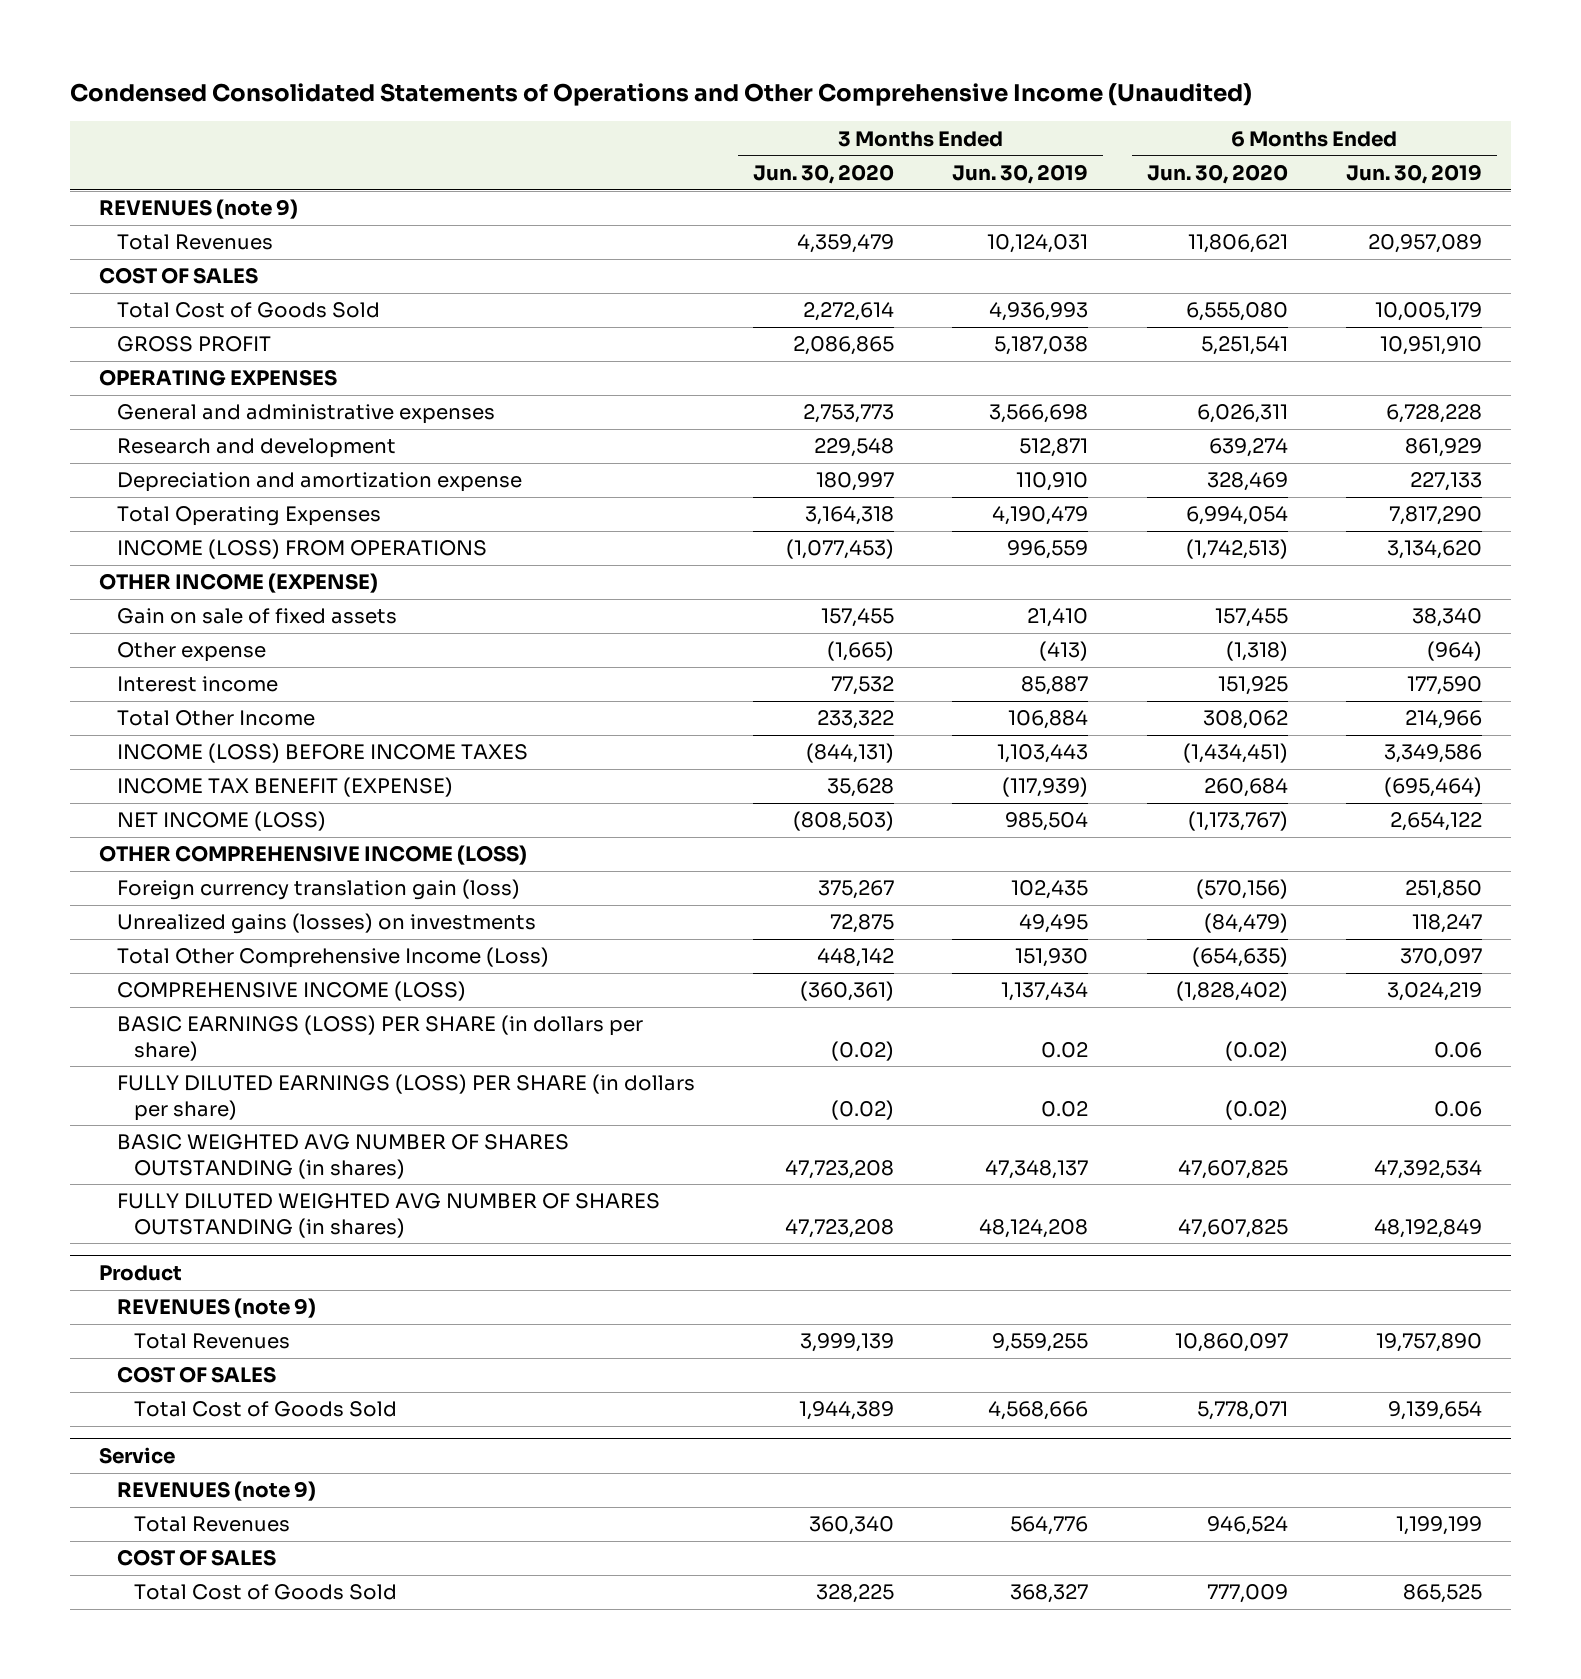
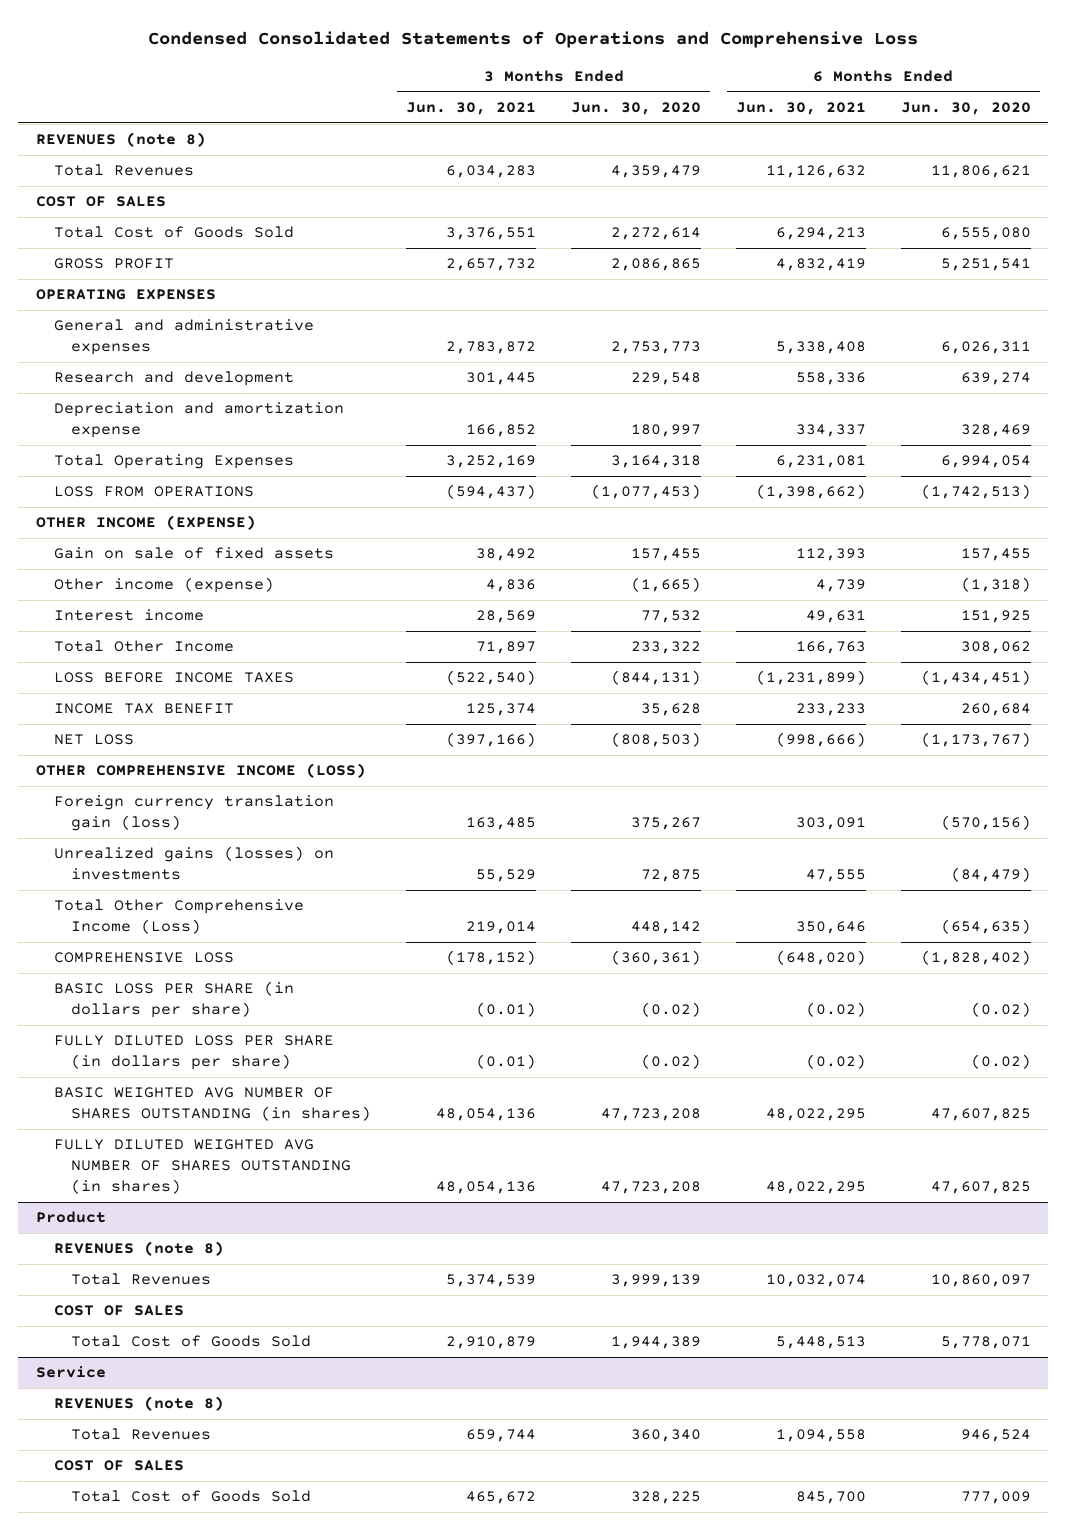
[69,83,1252,107] Condensed Consolidated Statements of Operations and Other Comprehensive Income (Unaudited) -> [148,30,919,48] Condensed Consolidated Statements of Operations and Comprehensive Loss
[952,163,1089,184] Jun. 30, 2019 -> none
[1345,163,1482,184] Jun. 30, 2019 -> none
none -> [406,101,537,115] Jun. 30, 2021
none -> [736,101,867,115] Jun. 30, 2021
[99,199,299,220] REVENUES (note 9) -> [35,132,206,148] REVENUES (note 8)
[116,539,487,560] INCOME (LOSS) FROM OPERATIONS -> [53,486,254,498] LOSS FROM OPERATIONS
[116,642,266,663] Other expense -> [53,577,274,594] Other income (expense)
[116,743,528,764] INCOME (LOSS) BEFORE INCOME TAXES -> [53,672,294,684] LOSS BEFORE INCOME TAXES
[116,777,453,798] INCOME TAX BENEFIT (EXPENSE) -> [53,703,234,715] INCOME TAX BENEFIT
[116,811,326,832] NET INCOME (LOSS) -> [53,734,134,746] NET LOSS
[116,981,466,1002] COMPREHENSIVE INCOME (LOSS) -> [53,952,234,964] COMPREHENSIVE LOSS
[116,1015,643,1061] BASIC EARNINGS (LOSS) PER SHARE (in dollars per share) -> [53,981,294,1019] BASIC LOSS PER SHARE (in dollars per share)
[116,1074,695,1121] FULLY DILUTED EARNINGS (LOSS) PER SHARE (in dollars per share) -> [53,1035,334,1071] FULLY DILUTED LOSS PER SHARE (in dollars per share)
[116,1298,316,1319] REVENUES (note 9) -> [53,1241,224,1257] REVENUES (note 8)
[116,1481,316,1502] REVENUES (note 9) -> [53,1396,224,1412] REVENUES (note 8)

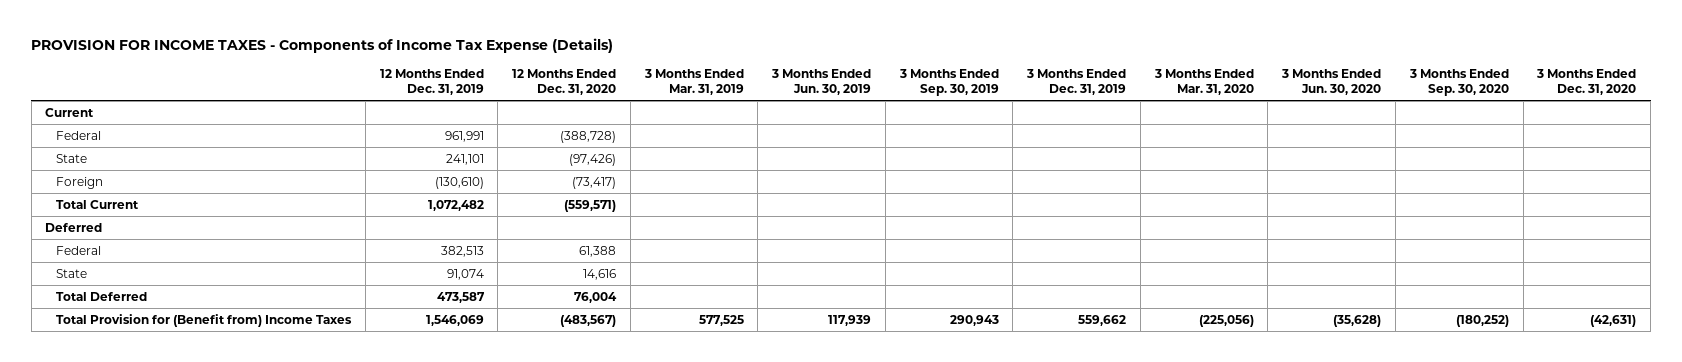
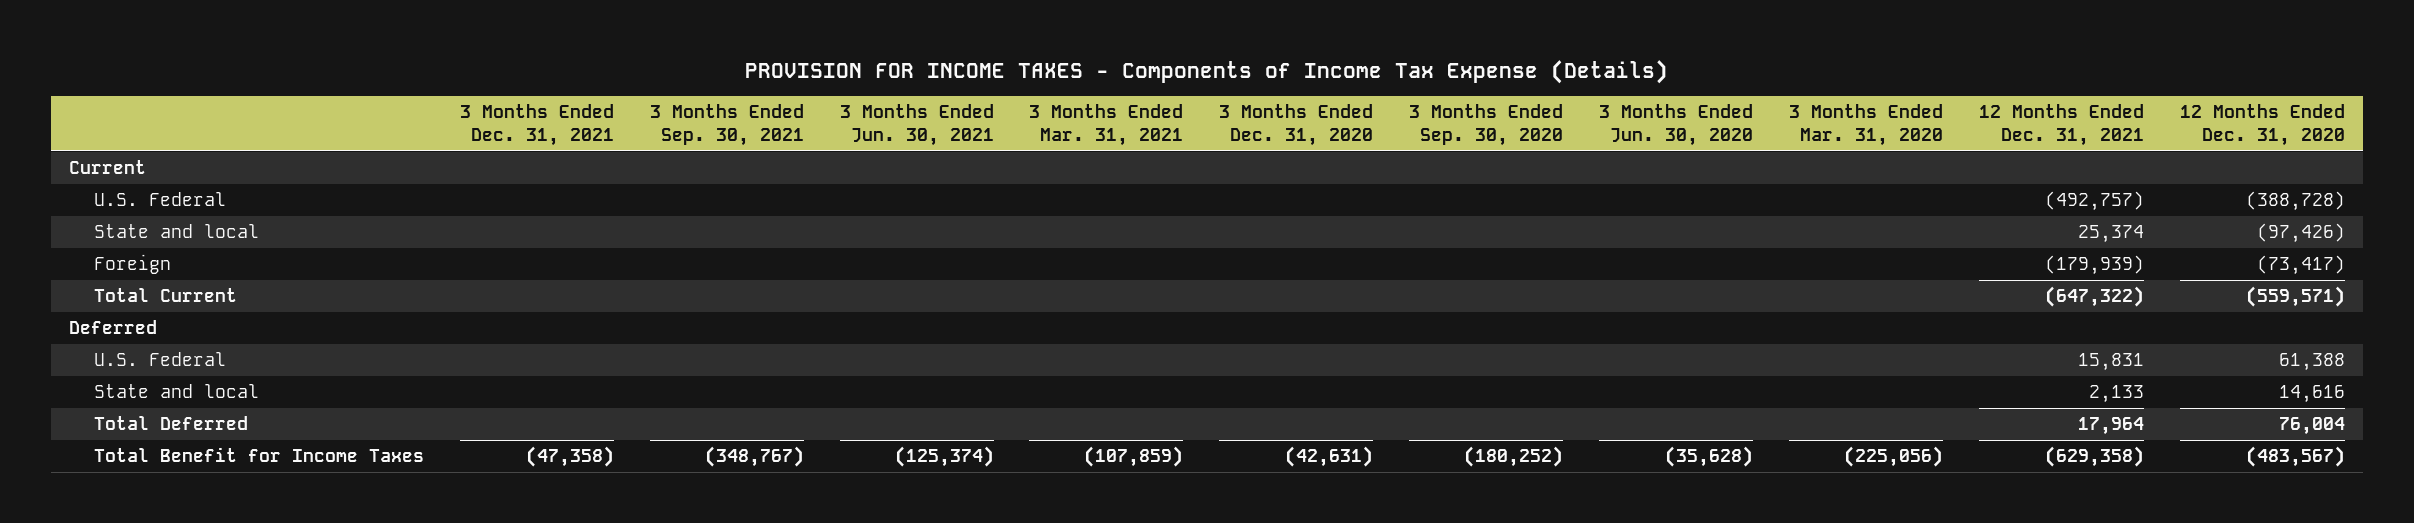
[379,69,484,95] 12 Months Ended Dec. 31, 2019 -> none
[643,69,744,95] 3 Months Ended Mar. 31, 2019 -> none
[771,69,872,95] 3 Months Ended Jun. 30, 2019 -> none
[898,69,999,96] 3 Months Ended Sep. 30, 2019 -> none
[1026,69,1127,95] 3 Months Ended Dec. 31, 2019 -> none
none -> [459,104,614,146] 3 Months Ended Dec. 31, 2021
none -> [649,104,804,146] 3 Months Ended Sep. 30, 2021
none -> [839,104,994,146] 3 Months Ended Jun. 30, 2021
none -> [1029,104,1184,146] 3 Months Ended Mar. 31, 2021
none -> [1978,104,2144,146] 12 Months Ended Dec. 31, 2021
[56,130,102,140] Federal -> [93,192,226,207] U.S. Federal
[56,153,88,163] State -> [93,224,259,239] State and local
[56,245,102,255] Federal -> [93,352,226,367] U.S. Federal
[56,268,88,278] State -> [93,384,259,399] State and local
[56,313,353,327] Total Provision for (Benefit from) Income Taxes -> [93,447,424,463] Total Benefit for Income Taxes

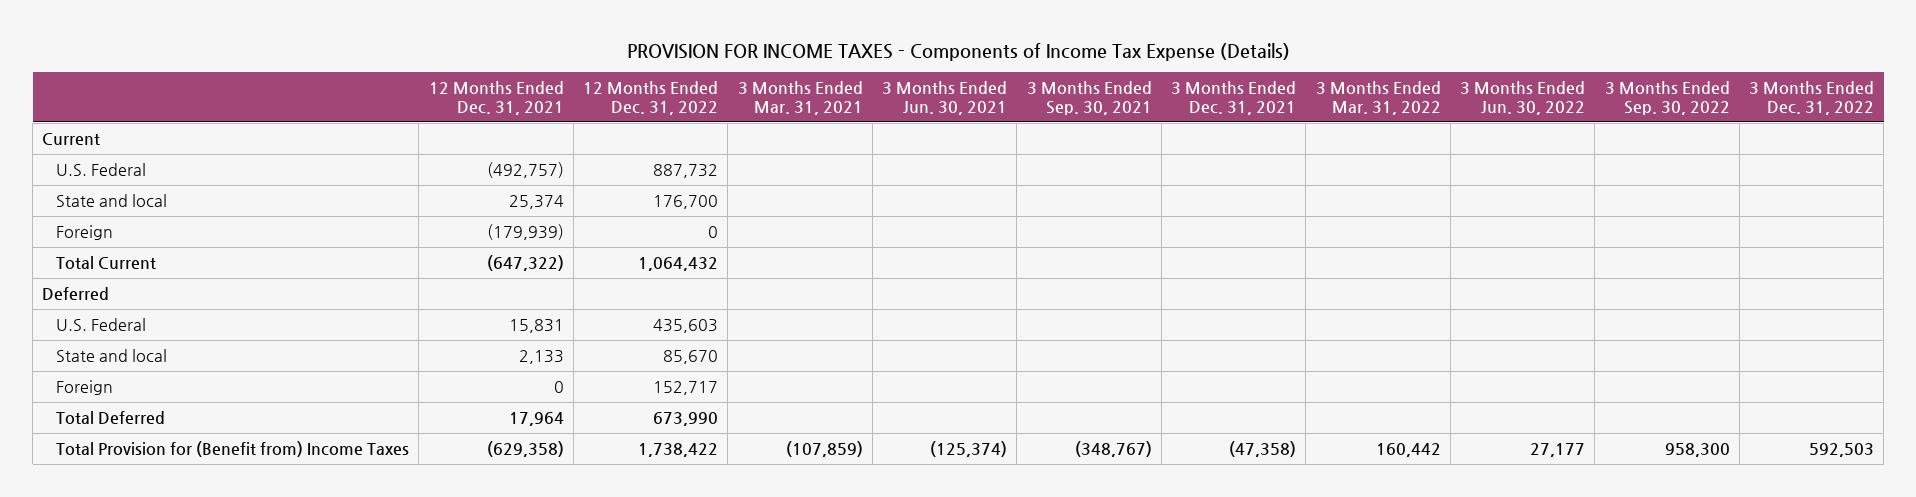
[1219,104,1374,146] 3 Months Ended Dec. 31, 2020 -> none
[1409,104,1564,146] 3 Months Ended Sep. 30, 2020 -> none
[1599,104,1754,146] 3 Months Ended Jun. 30, 2020 -> none
[1789,104,1944,146] 3 Months Ended Mar. 31, 2020 -> none
[2179,104,2345,146] 12 Months Ended Dec. 31, 2020 -> none
none -> [583,80,719,115] 12 Months Ended Dec. 31, 2022
none -> [1315,80,1441,115] 3 Months Ended Mar. 31, 2022
none -> [1460,80,1586,115] 3 Months Ended Jun. 30, 2022
none -> [1604,80,1730,115] 3 Months Ended Sep. 30, 2022
none -> [1749,80,1875,115] 3 Months Ended Dec. 31, 2022
none -> [56,379,114,395] Foreign
[93,447,424,463] Total Benefit for Income Taxes -> [56,440,410,457] Total Provision for (Benefit from) Income Taxes

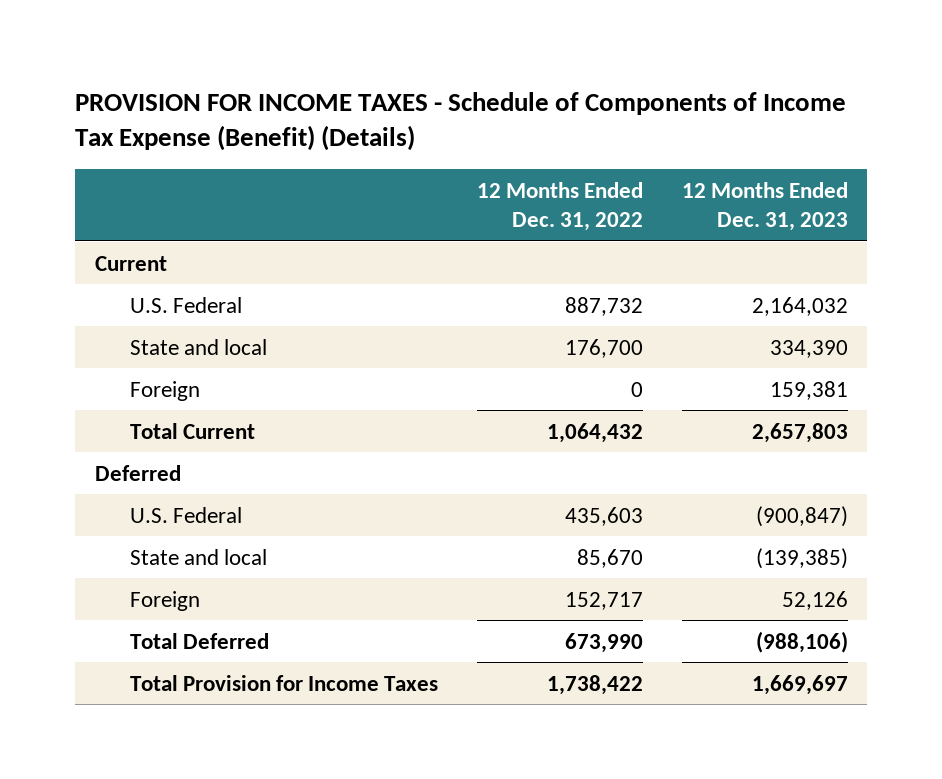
[627,42,1291,61] PROVISION FOR INCOME TAXES - Components of Income Tax Expense (Details) -> [75,91,847,152] PROVISION FOR INCOME TAXES - Schedule of Components of Income Tax Expense (Benefit) (Details)
[428,80,564,115] 12 Months Ended Dec. 31, 2021 -> none
[737,80,863,115] 3 Months Ended Mar. 31, 2021 -> none
[882,80,1008,115] 3 Months Ended Jun. 30, 2021 -> none
[1026,80,1152,115] 3 Months Ended Sep. 30, 2021 -> none
[1171,80,1297,115] 3 Months Ended Dec. 31, 2021 -> none
[1315,80,1441,115] 3 Months Ended Mar. 31, 2022 -> none
[1460,80,1586,115] 3 Months Ended Jun. 30, 2022 -> none
[1604,80,1730,115] 3 Months Ended Sep. 30, 2022 -> none
[1749,80,1875,115] 3 Months Ended Dec. 31, 2022 -> none
none -> [681,181,848,232] 12 Months Ended Dec. 31, 2023
[56,440,410,457] Total Provision for (Benefit from) Income Taxes -> [130,674,439,691] Total Provision for Income Taxes

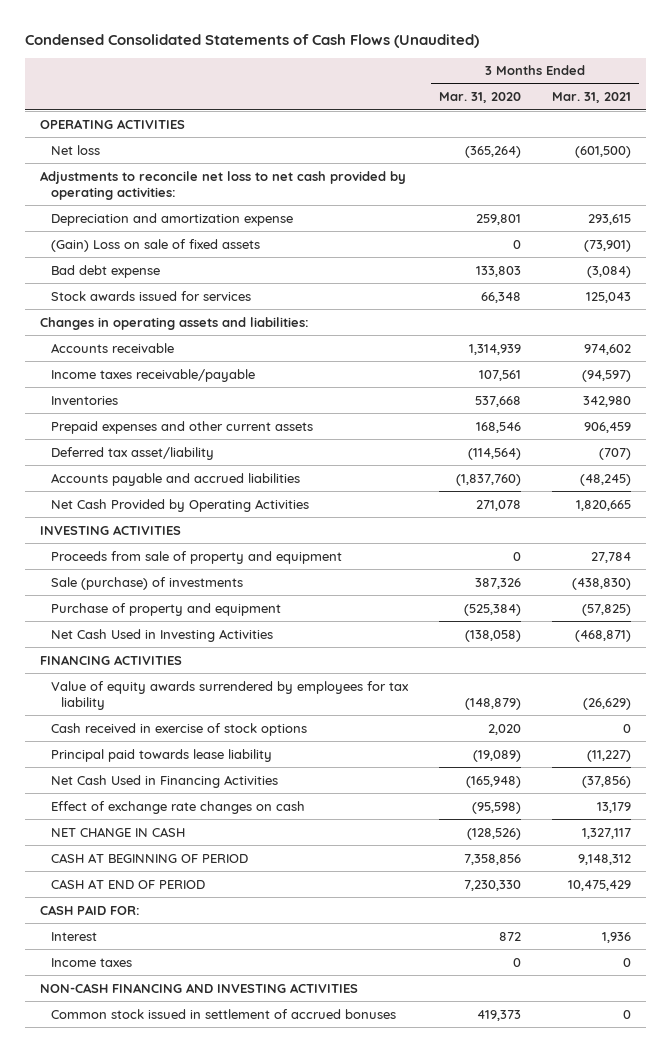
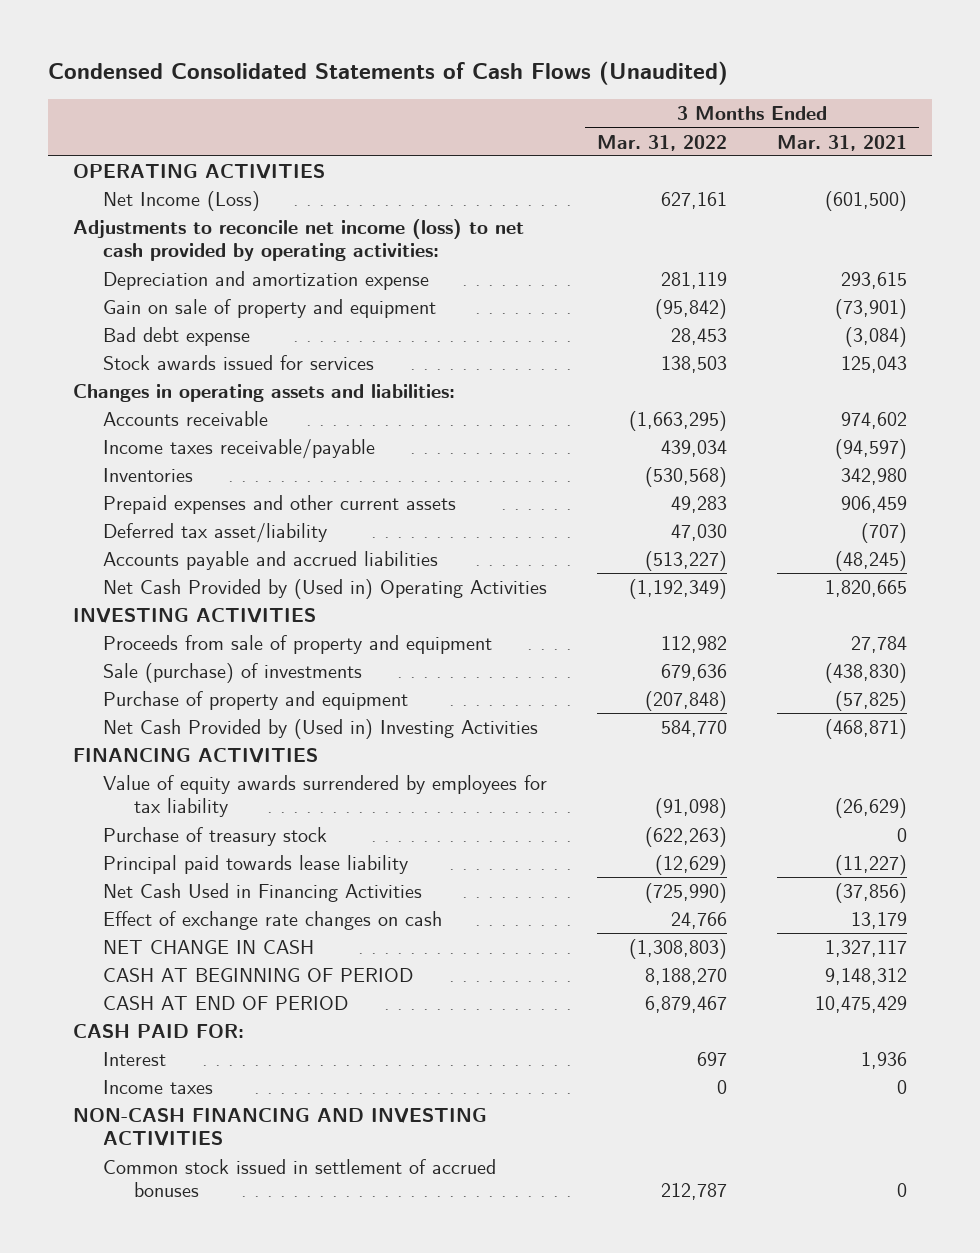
[438,92,521,104] Mar. 31, 2020 -> none
none -> [597,134,728,151] Mar. 31, 2022
[50,144,100,155] Net loss -> [103,191,261,212] Net Income (Loss)
[40,170,407,201] Adjustments to reconcile net loss to net cash provided by operating activities: -> [73,219,525,262] Adjustments to reconcile net income (loss) to net cash provided by operating activities:
[50,238,260,252] (Gain) Loss on sale of fixed assets -> [103,299,437,319] Gain on sale of property and equipment
[50,498,309,512] Net Cash Provided by Operating Activities -> [103,579,548,600] Net Cash Provided by (Used in) Operating Activities
[50,628,273,642] Net Cash Used in Investing Activities -> [103,719,539,740] Net Cash Provided by (Used in) Investing Activities
[50,722,307,736] Cash received in exercise of stock options -> none
none -> [103,827,328,847] Purchase of treasury stock

